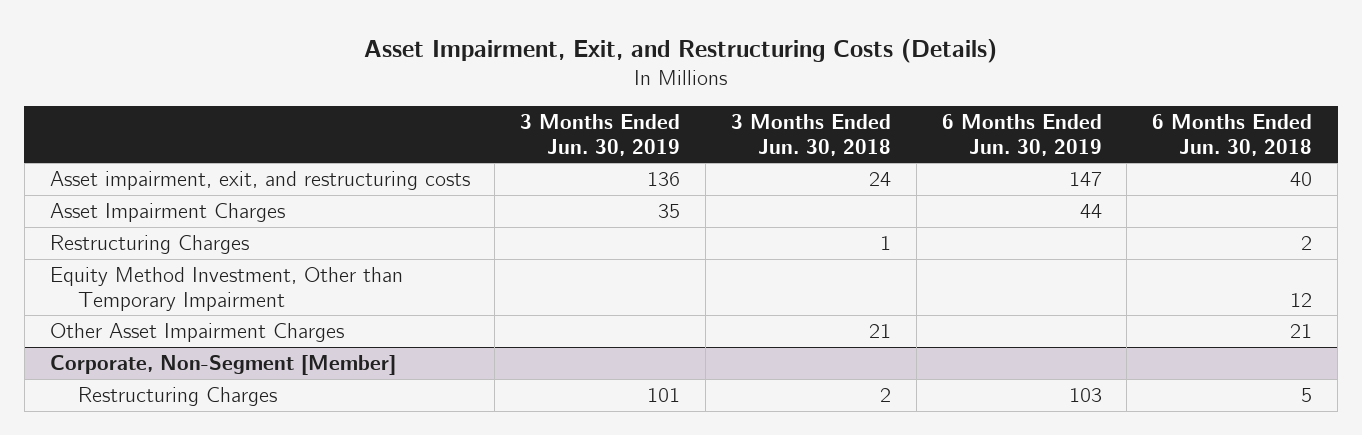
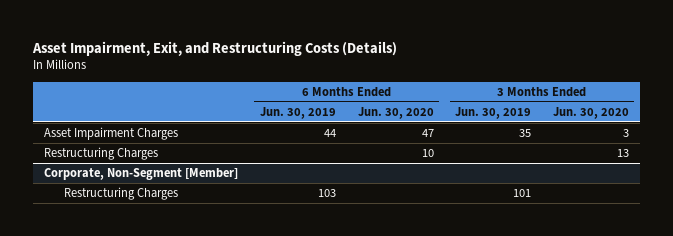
[730,114,891,156] 3 Months Ended Jun. 30, 2018 -> none
[1152,114,1313,156] 6 Months Ended Jun. 30, 2018 -> none
none -> [357,106,434,119] Jun. 30, 2020
none -> [552,106,629,119] Jun. 30, 2020
[49,171,470,191] Asset impairment, exit, and restructuring costs -> none
[49,267,403,311] Equity Method Investment, Other than Temporary Impairment -> none
[49,323,344,343] Other Asset Impairment Charges -> none

